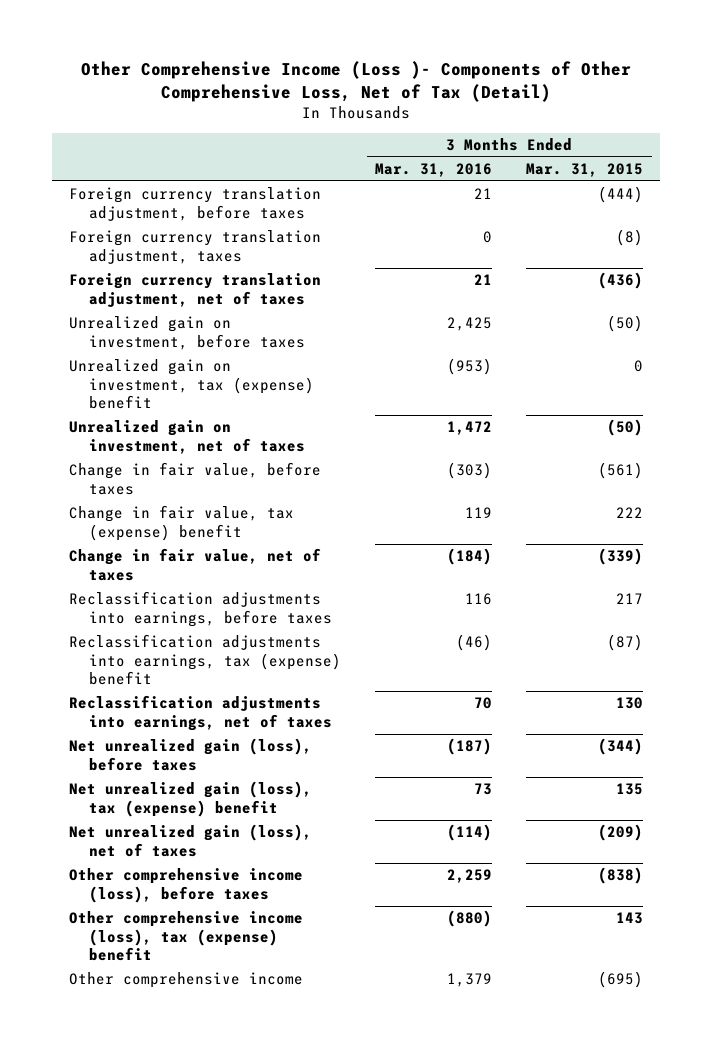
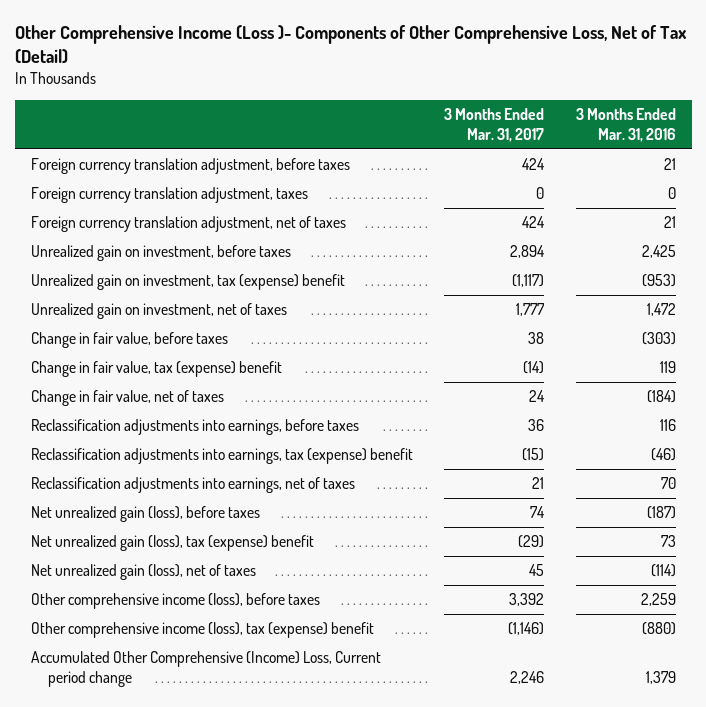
[526,163,644,178] Mar. 31, 2015 -> none
none -> [444,107,545,142] 3 Months Ended Mar. 31, 2017
[68,972,303,989] Other comprehensive income -> [30,651,381,688] Accumulated Other Comprehensive (Income) Loss, Current period change

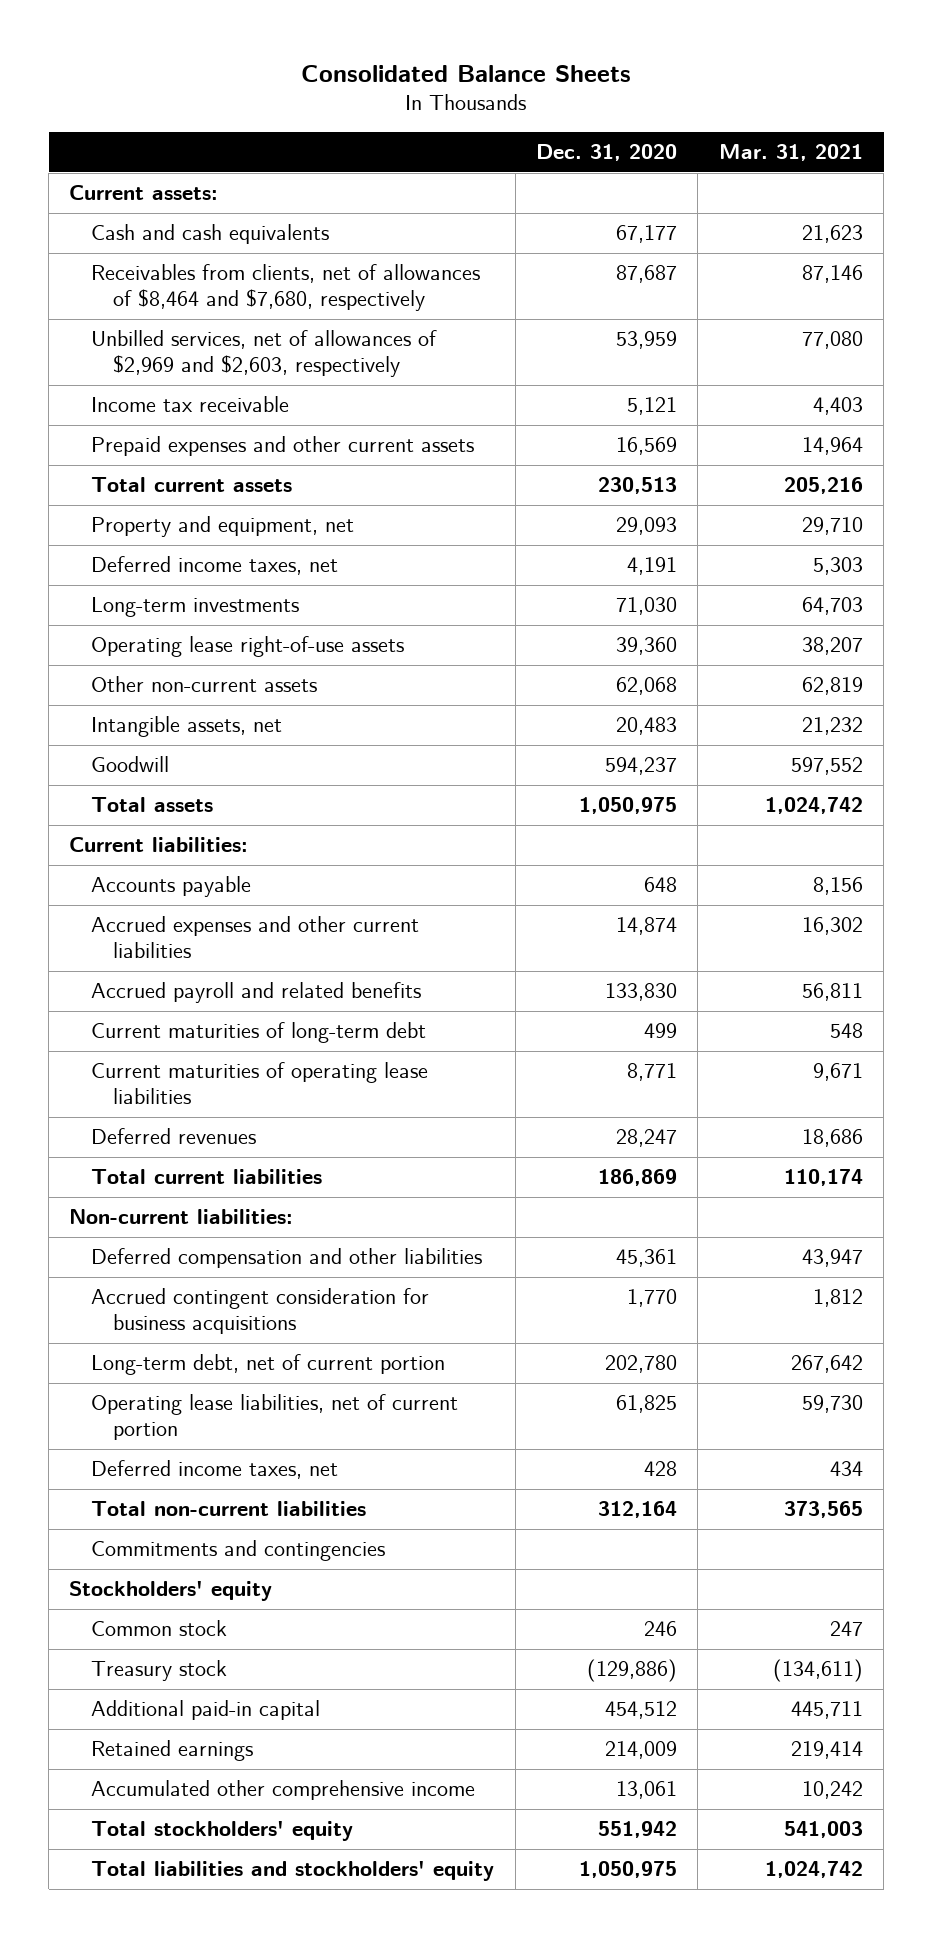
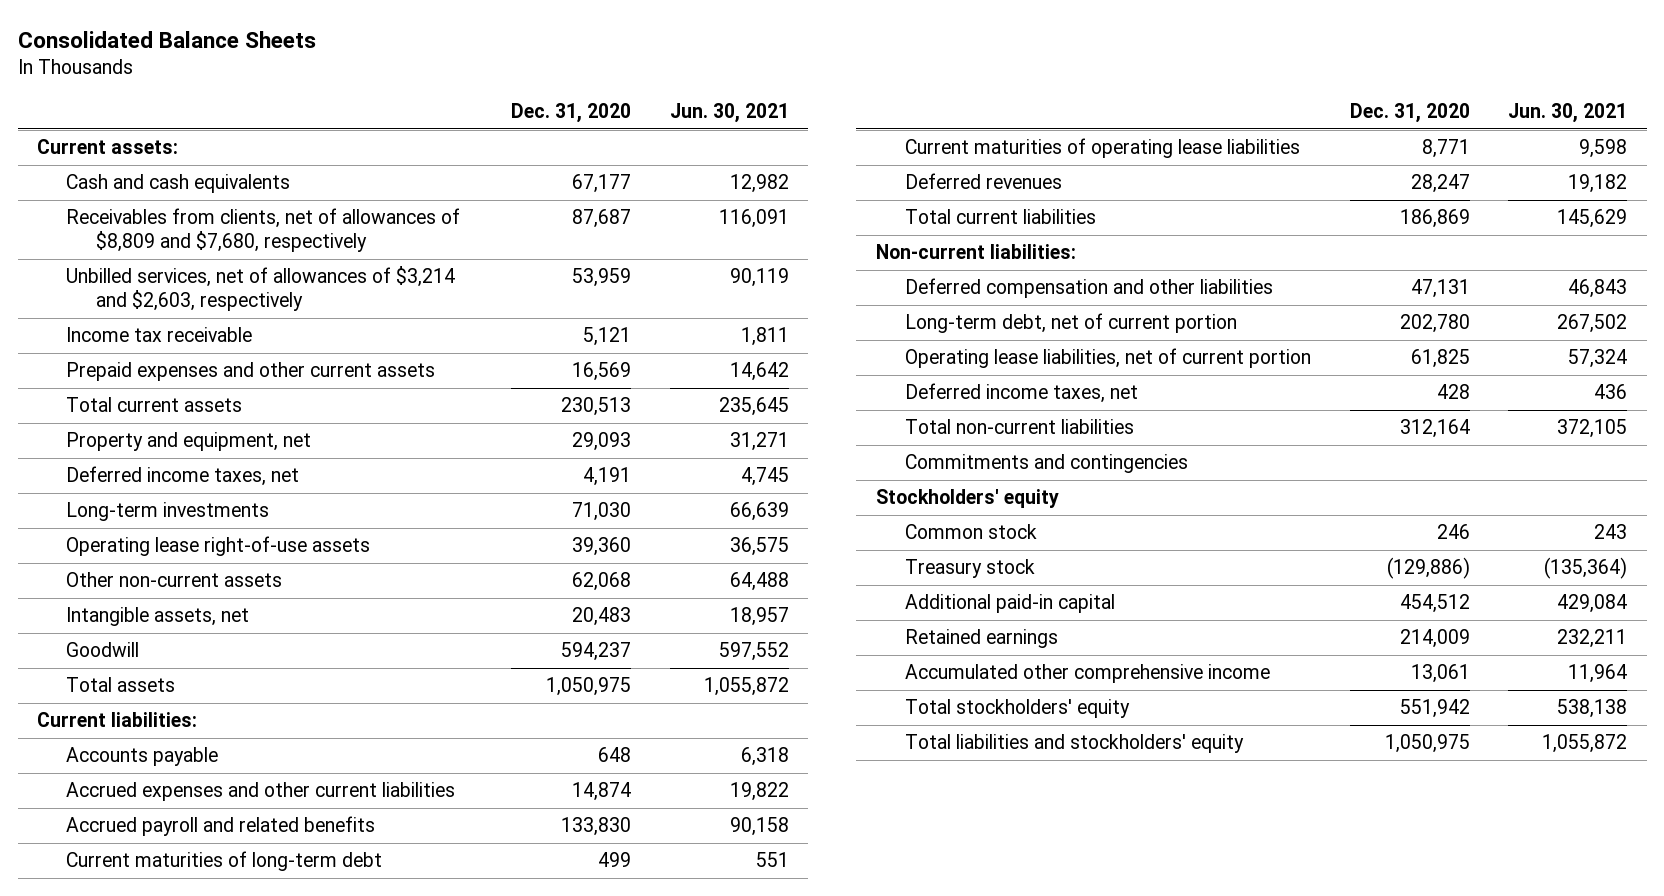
[718,144,863,162] Mar. 31, 2021 -> none
none -> [669,102,789,123] Jun. 30, 2021
[91,264,481,312] Receivables from clients, net of allowances of $8,464 and $7,680, respectively -> [66,208,461,253] Receivables from clients, net of allowances of $8,809 and $7,680, respectively
[91,330,438,378] Unbilled services, net of allowances of $2,969 and $2,603, respectively -> [66,266,456,312] Unbilled services, net of allowances of $3,214 and $2,603, respectively
[91,1288,430,1335] Accrued contingent consideration for business acquisitions -> none
[616,1249,678,1268] 45,361 -> [1410,279,1470,299] 47,131

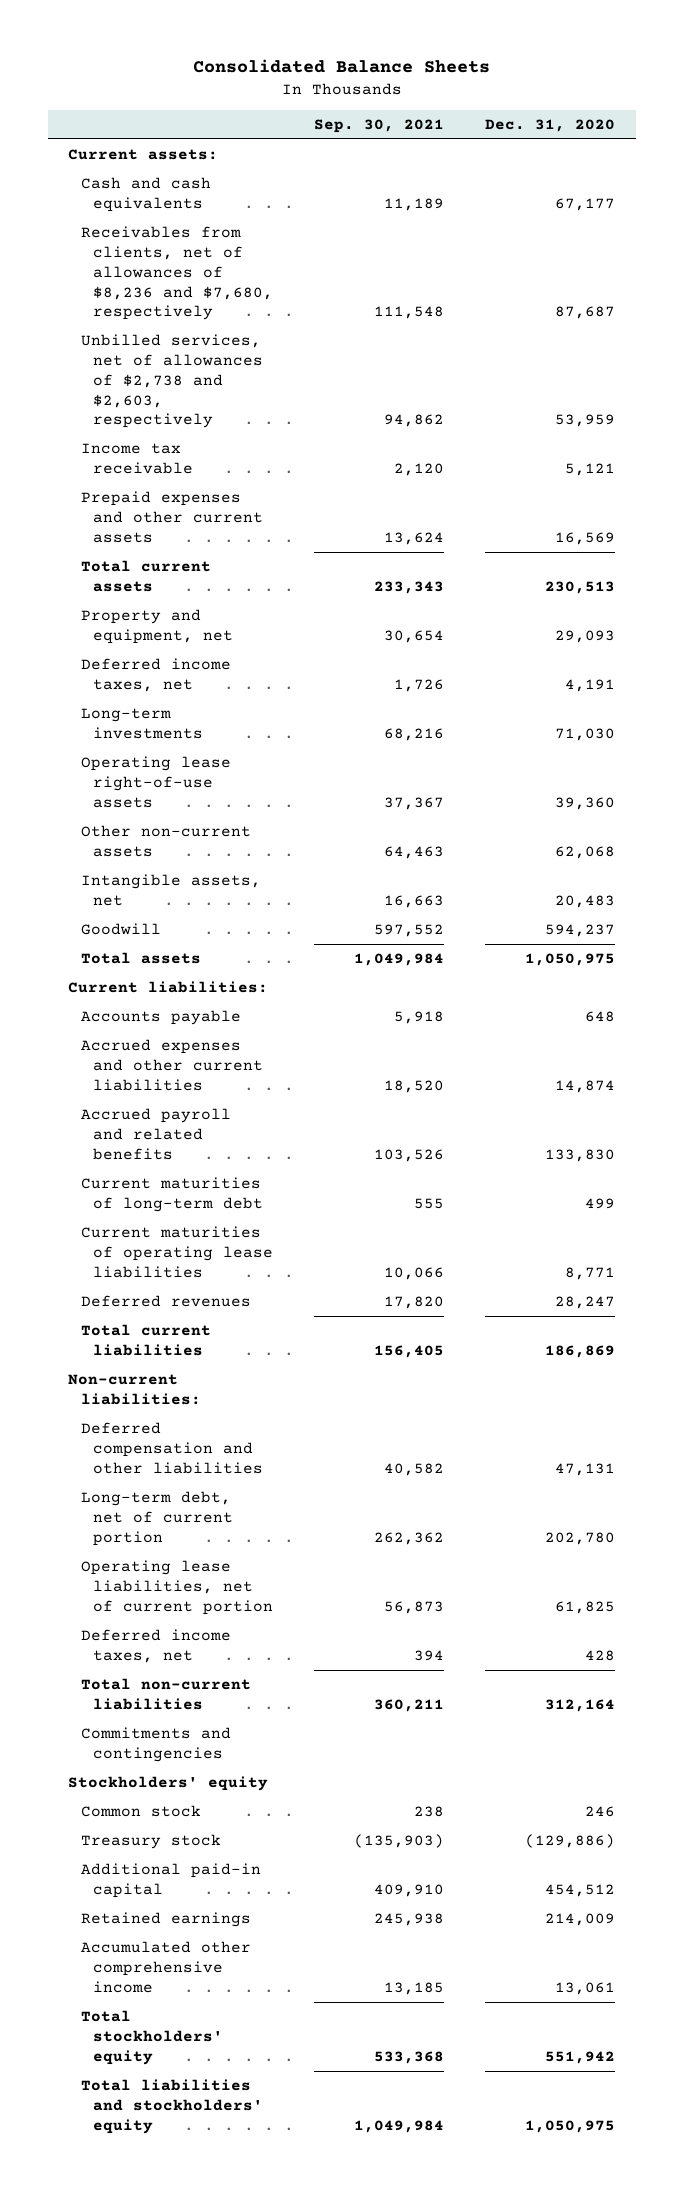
[669,102,789,123] Jun. 30, 2021 -> none
none -> [314,118,445,133] Sep. 30, 2021
[66,208,461,253] Receivables from clients, net of allowances of $8,809 and $7,680, respectively -> [80,226,274,321] Receivables from clients, net of allowances of $8,236 and $7,680, respectively
[66,266,456,312] Unbilled services, net of allowances of $3,214 and $2,603, respectively -> [80,334,264,429] Unbilled services, net of allowances of $2,738 and $2,603, respectively

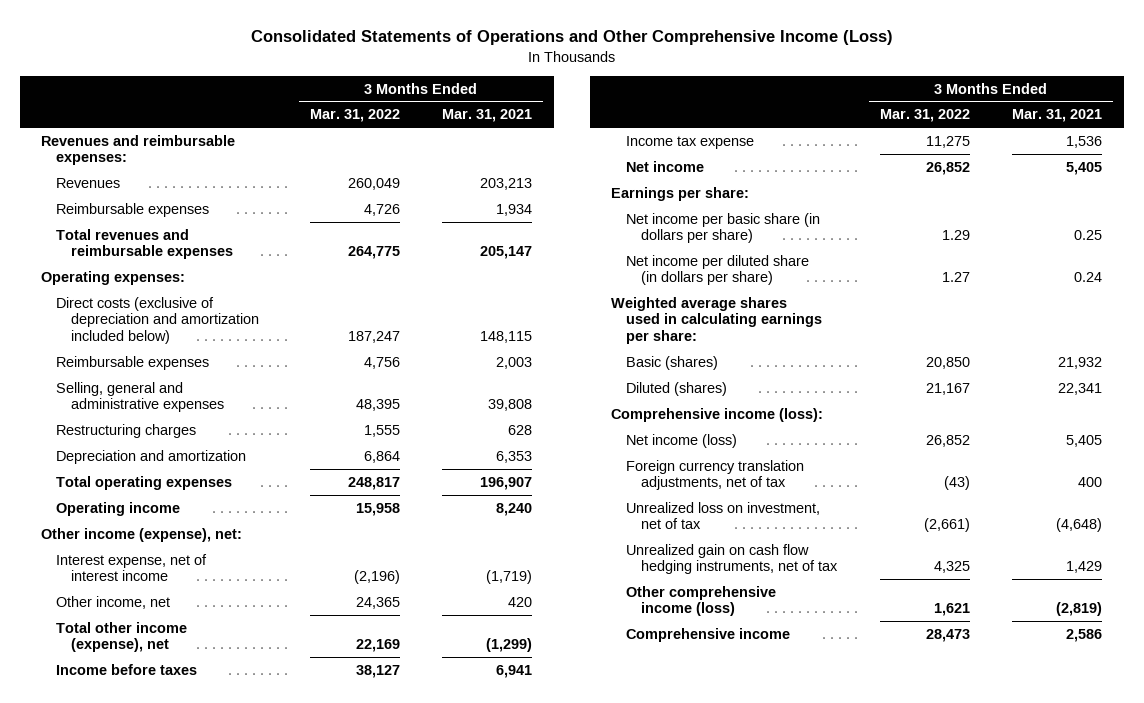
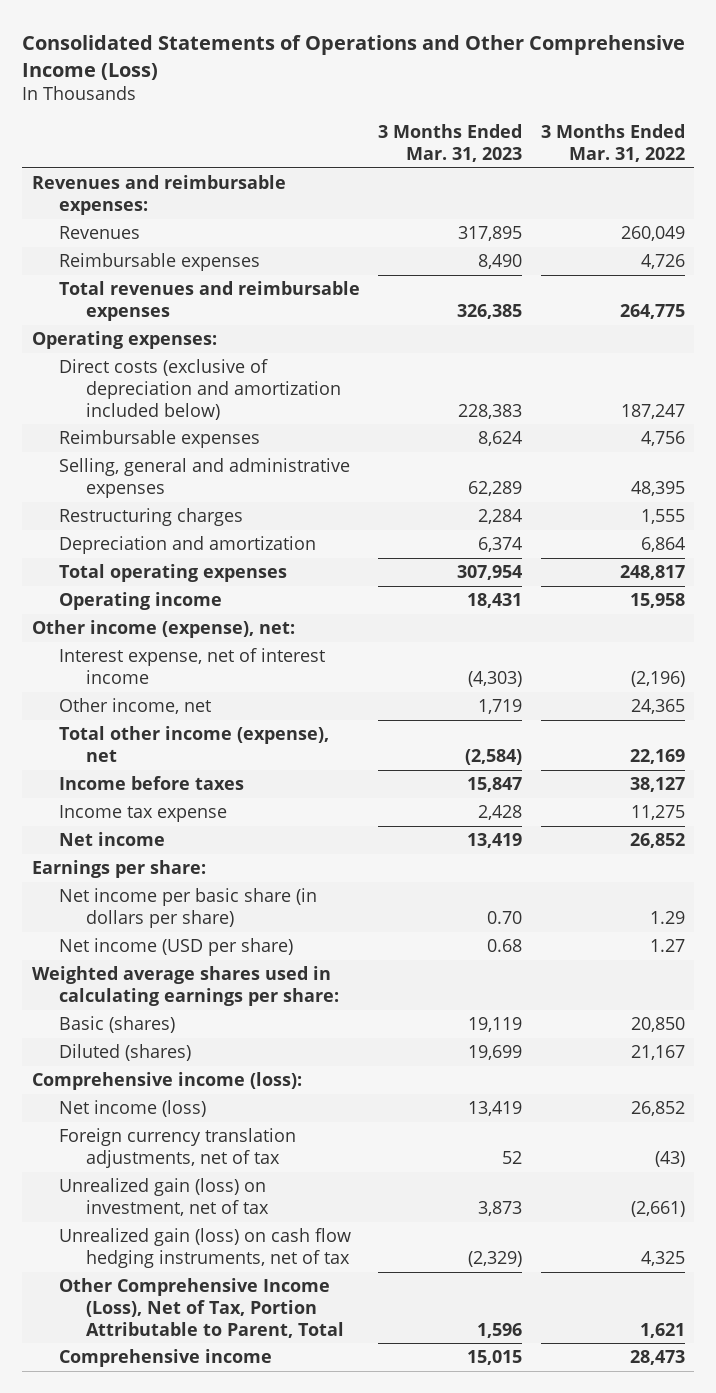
[442,109,533,123] Mar. 31, 2021 -> none
none -> [378,124,523,162] 3 Months Ended Mar. 31, 2023
[625,254,809,286] Net income per diluted share (in dollars per share) -> [58,938,293,957] Net income (USD per share)
[625,501,820,530] Unrealized loss on investment, net of tax -> [58,1178,270,1216] Unrealized gain (loss) on investment, net of tax
[625,543,838,575] Unrealized gain on cash flow hedging instruments, net of tax -> [58,1228,351,1268] Unrealized gain (loss) on cash flow hedging instruments, net of tax
[625,585,776,617] Other comprehensive income (loss) -> [58,1278,345,1338] Other Comprehensive Income (Loss), Net of Tax, Portion Attributable to Parent, Total

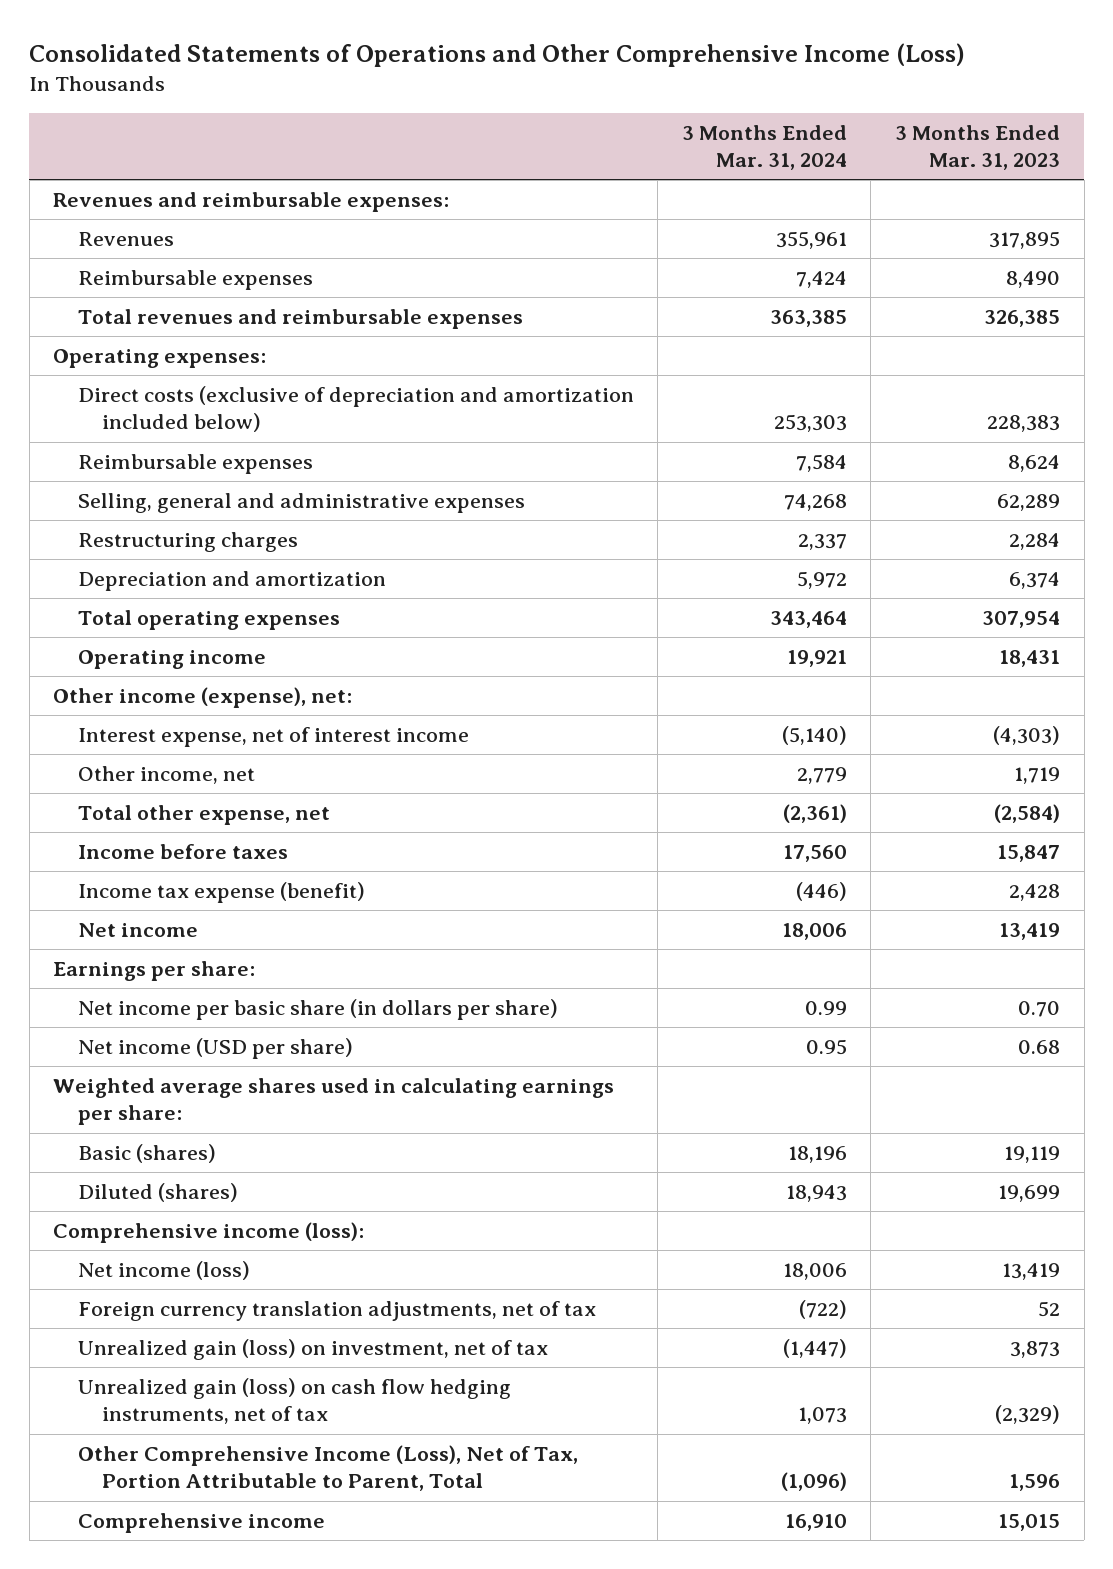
[540,124,685,162] 3 Months Ended Mar. 31, 2022 -> none
none -> [681,124,847,171] 3 Months Ended Mar. 31, 2024
[58,726,329,762] Total other income (expense), net -> [77,805,330,826] Total other expense, net
[58,805,227,823] Income tax expense -> [77,882,365,904] Income tax expense (benefit)

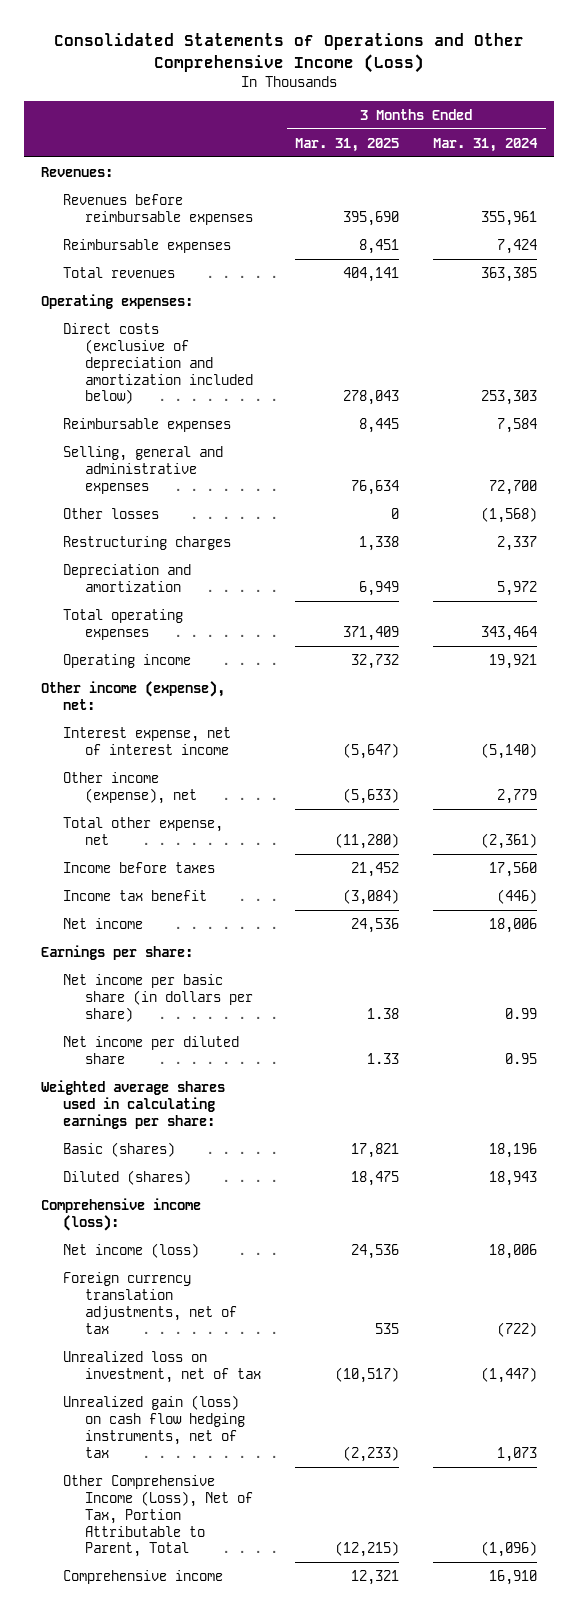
[895,124,1061,171] 3 Months Ended Mar. 31, 2023 -> none
none -> [295,137,400,152] Mar. 31, 2025
[53,192,450,213] Revenues and reimbursable expenses: -> [41,166,114,177] Revenues:
[77,232,174,247] Revenues -> [63,193,253,225] Revenues before reimbursable expenses
[77,309,523,330] Total revenues and reimbursable expenses -> [63,266,176,278] Total revenues
[783,494,847,512] 74,268 -> [489,479,538,495] 72,700
none -> [63,507,160,519] Other losses
[77,766,255,785] Other income, net -> [63,771,197,804] Other income (expense), net
[77,882,365,904] Income tax expense (benefit) -> [63,889,208,901] Income tax benefit
[77,1038,353,1060] Net income (USD per share) -> [63,1035,240,1064] Net income per diluted share
[77,1339,548,1361] Unrealized gain (loss) on investment, net of tax -> [63,1350,261,1383] Unrealized loss on investment, net of tax

